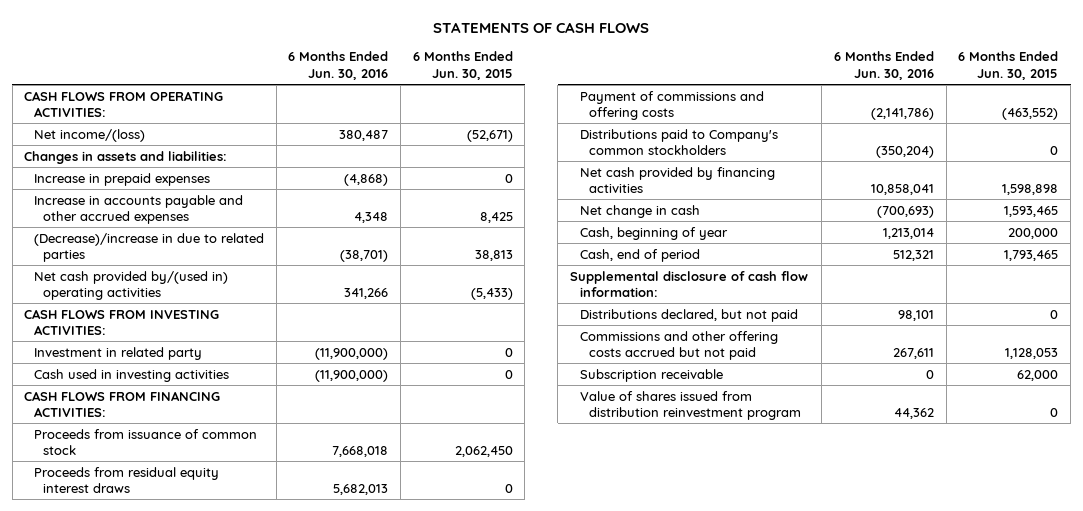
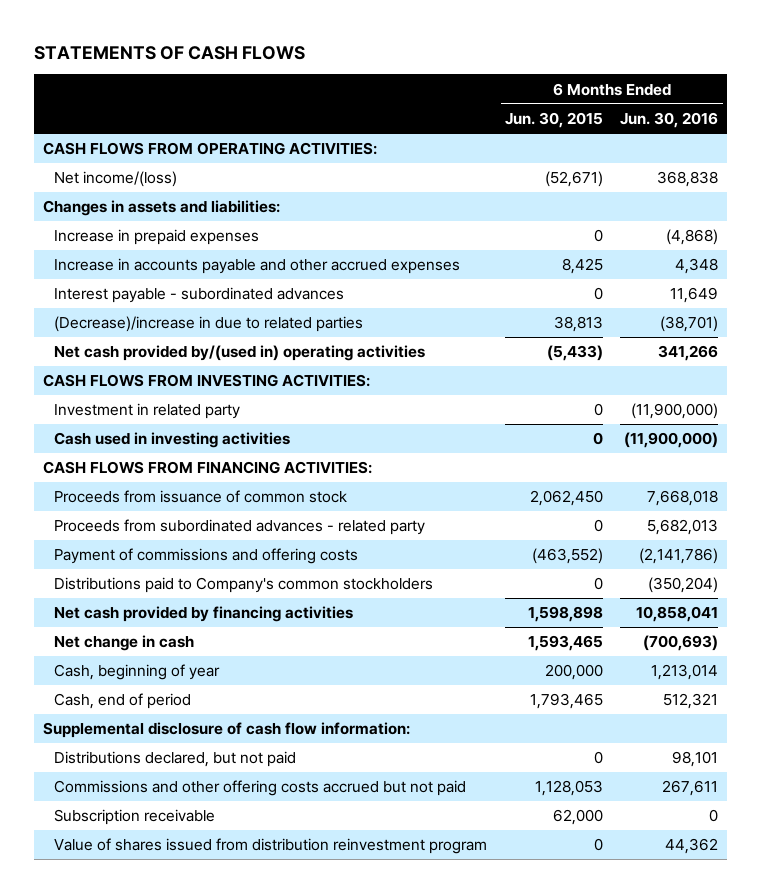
[339,129,389,141] 380,487 -> [657,171,719,188] 368,838
none -> [54,287,345,304] Interest payable - subordinated advances
[33,466,219,494] Proceeds from residual equity interest draws -> [54,519,426,536] Proceeds from subordinated advances - related party

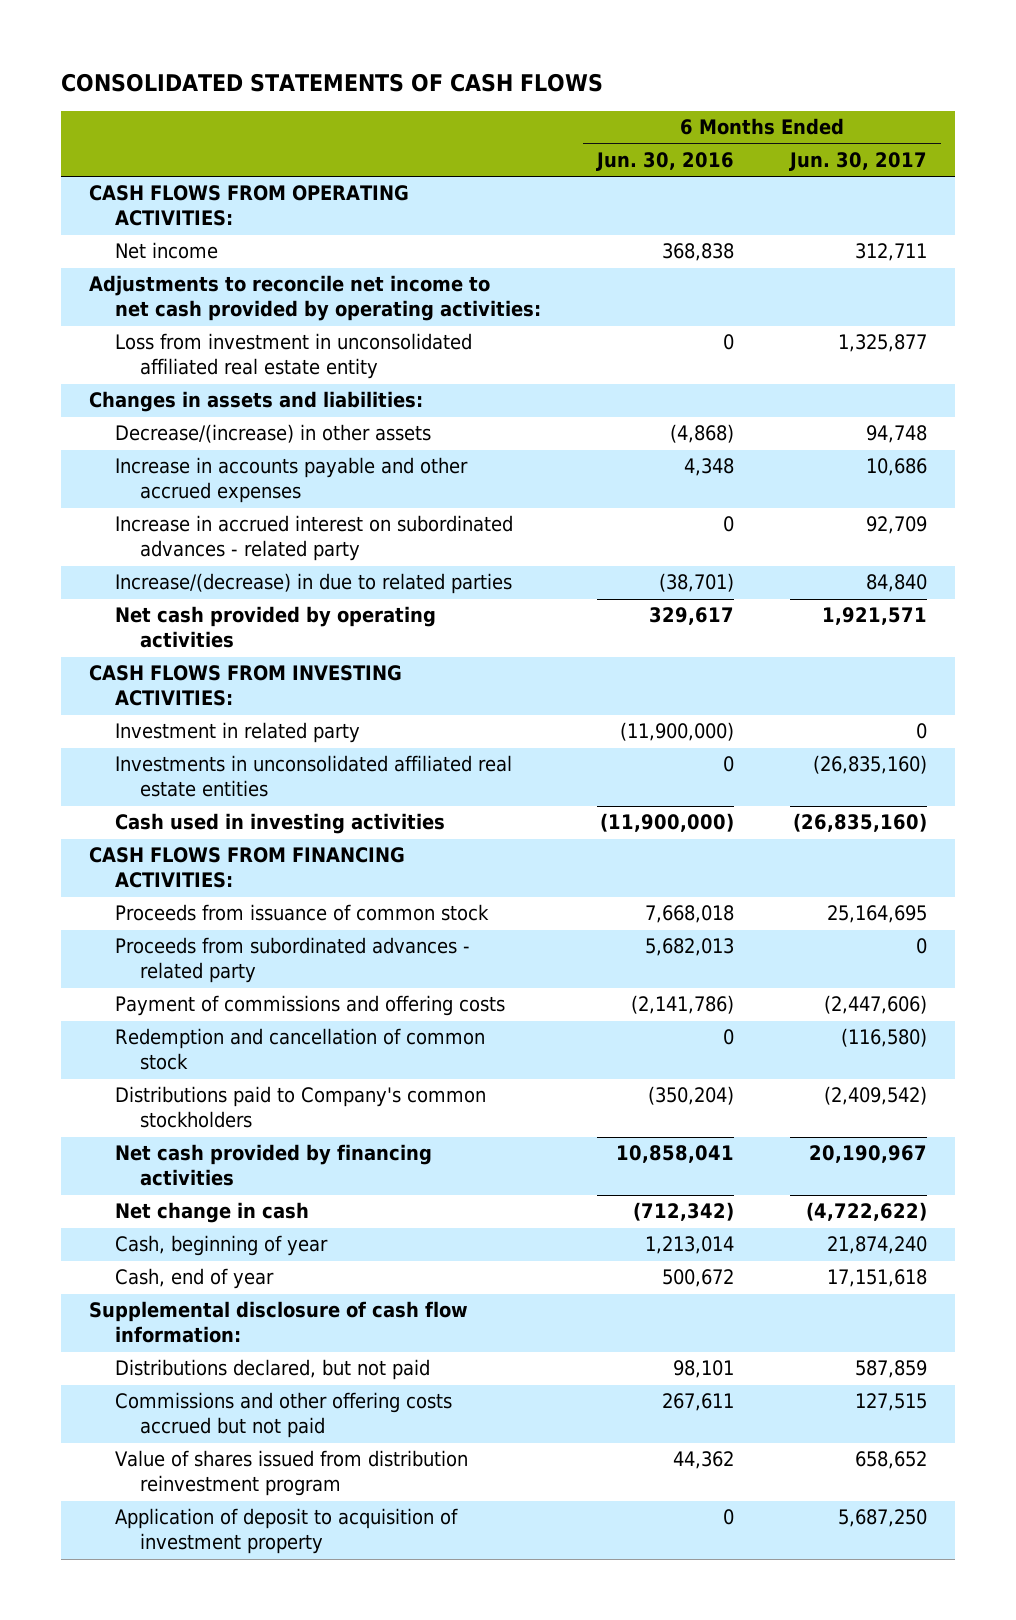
[34,45,306,60] STATEMENTS OF CASH FLOWS -> [61,73,604,93] CONSOLIDATED STATEMENTS OF CASH FLOWS
[504,112,603,129] Jun. 30, 2015 -> none
none -> [788,151,927,171] Jun. 30, 2017
[54,171,178,188] Net income/(loss) -> [114,242,218,260] Net income
none -> [89,275,541,322] Adjustments to reconcile net income to net cash provided by operating activities:
none -> [114,333,472,380] Loss from investment in unconsolidated affiliated real estate entity
[54,229,260,246] Increase in prepaid expenses -> [114,424,431,444] Decrease/(increase) in other assets
[54,287,345,304] Interest payable - subordinated advances -> none
none -> [114,515,513,562] Increase in accrued interest on subordinated advances - related party
[54,316,364,333] (Decrease)/increase in due to related parties -> [114,573,512,595] Increase/(decrease) in due to related parties
[54,345,426,362] Net cash provided by/(used in) operating activities -> [114,606,436,649] Net cash provided by operating activities
[658,345,719,362] 341,266 -> [648,607,734,626] 329,617
none -> [114,755,512,798] Investments in unconsolidated affiliated real estate entities
none -> [114,1028,485,1071] Redemption and cancellation of common stock
[643,635,719,652] (700,693) -> [632,1202,734,1222] (712,342)
[54,693,192,710] Cash, end of period -> [114,1268,274,1290] Cash, end of year
[663,693,719,710] 512,321 -> [661,1269,734,1288] 500,672
[54,809,216,826] Subscription receivable -> none
none -> [114,1508,458,1555] Application of deposit to acquisition of investment property

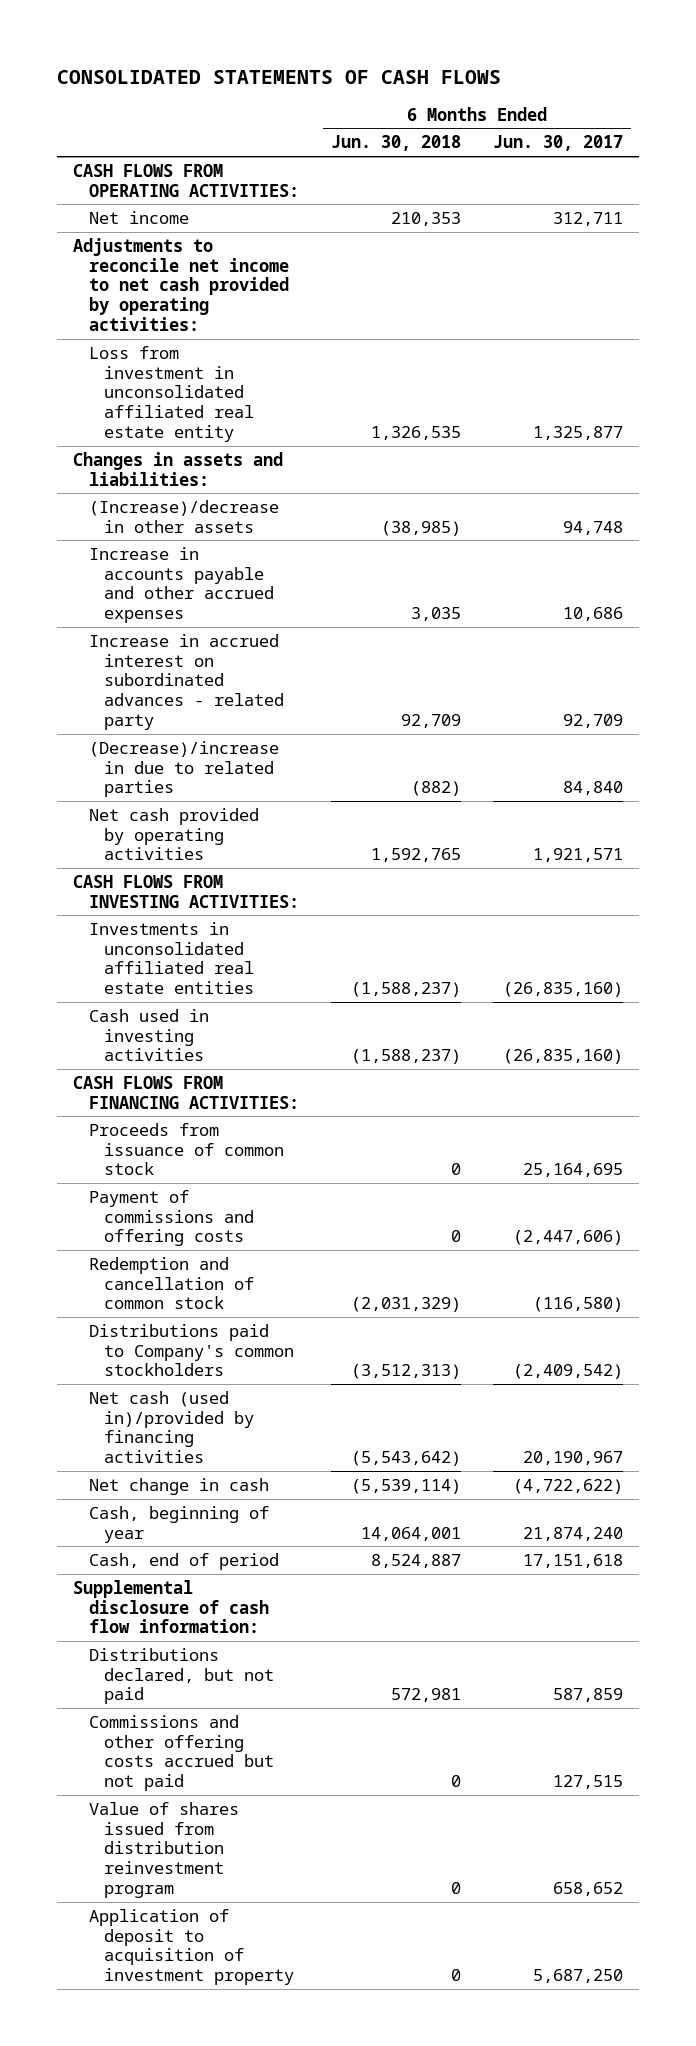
[595,151,734,171] Jun. 30, 2016 -> none
none -> [330,135,461,152] Jun. 30, 2018
[114,424,431,444] Decrease/(increase) in other assets -> [88,499,279,533] (Increase)/decrease in other assets
[114,573,512,595] Increase/(decrease) in due to related parties -> [88,740,279,798] (Decrease)/increase in due to related parties
[114,722,360,744] Investment in related party -> none
[114,937,470,984] Proceeds from subordinated advances - related party -> none
[114,1144,432,1187] Net cash provided by financing activities -> [88,1390,255,1464] Net cash (used in)/provided by financing activities
[114,1268,274,1290] Cash, end of year -> [88,1552,279,1570] Cash, end of period

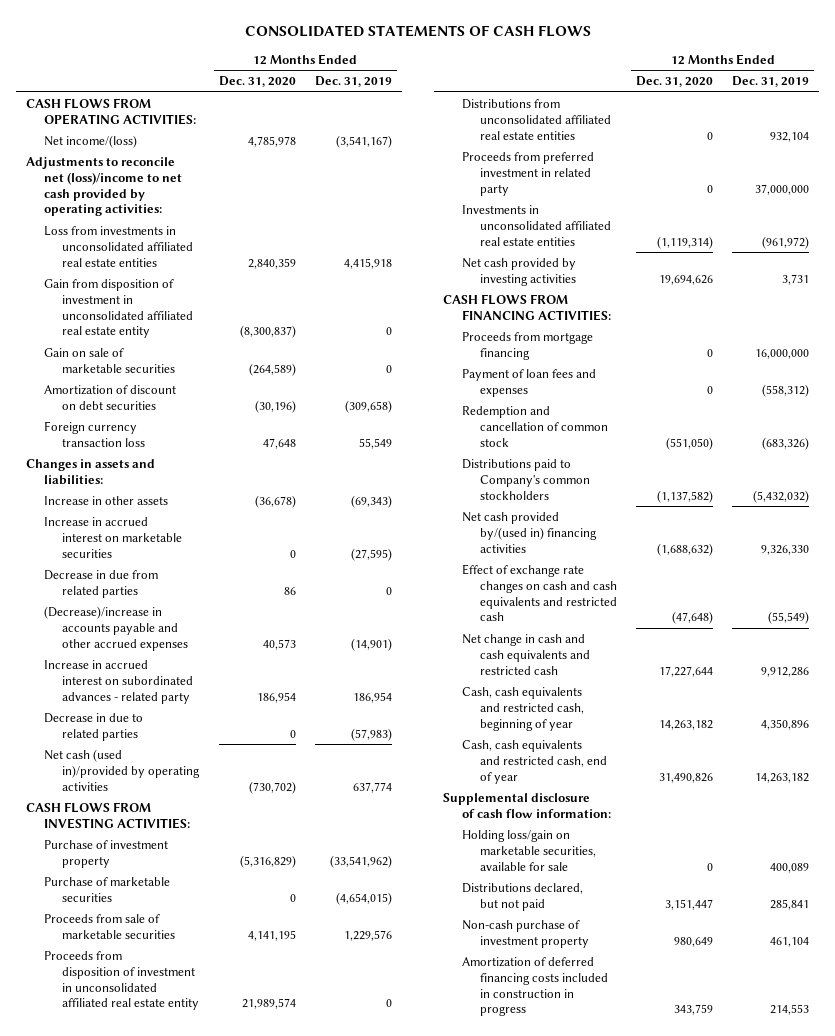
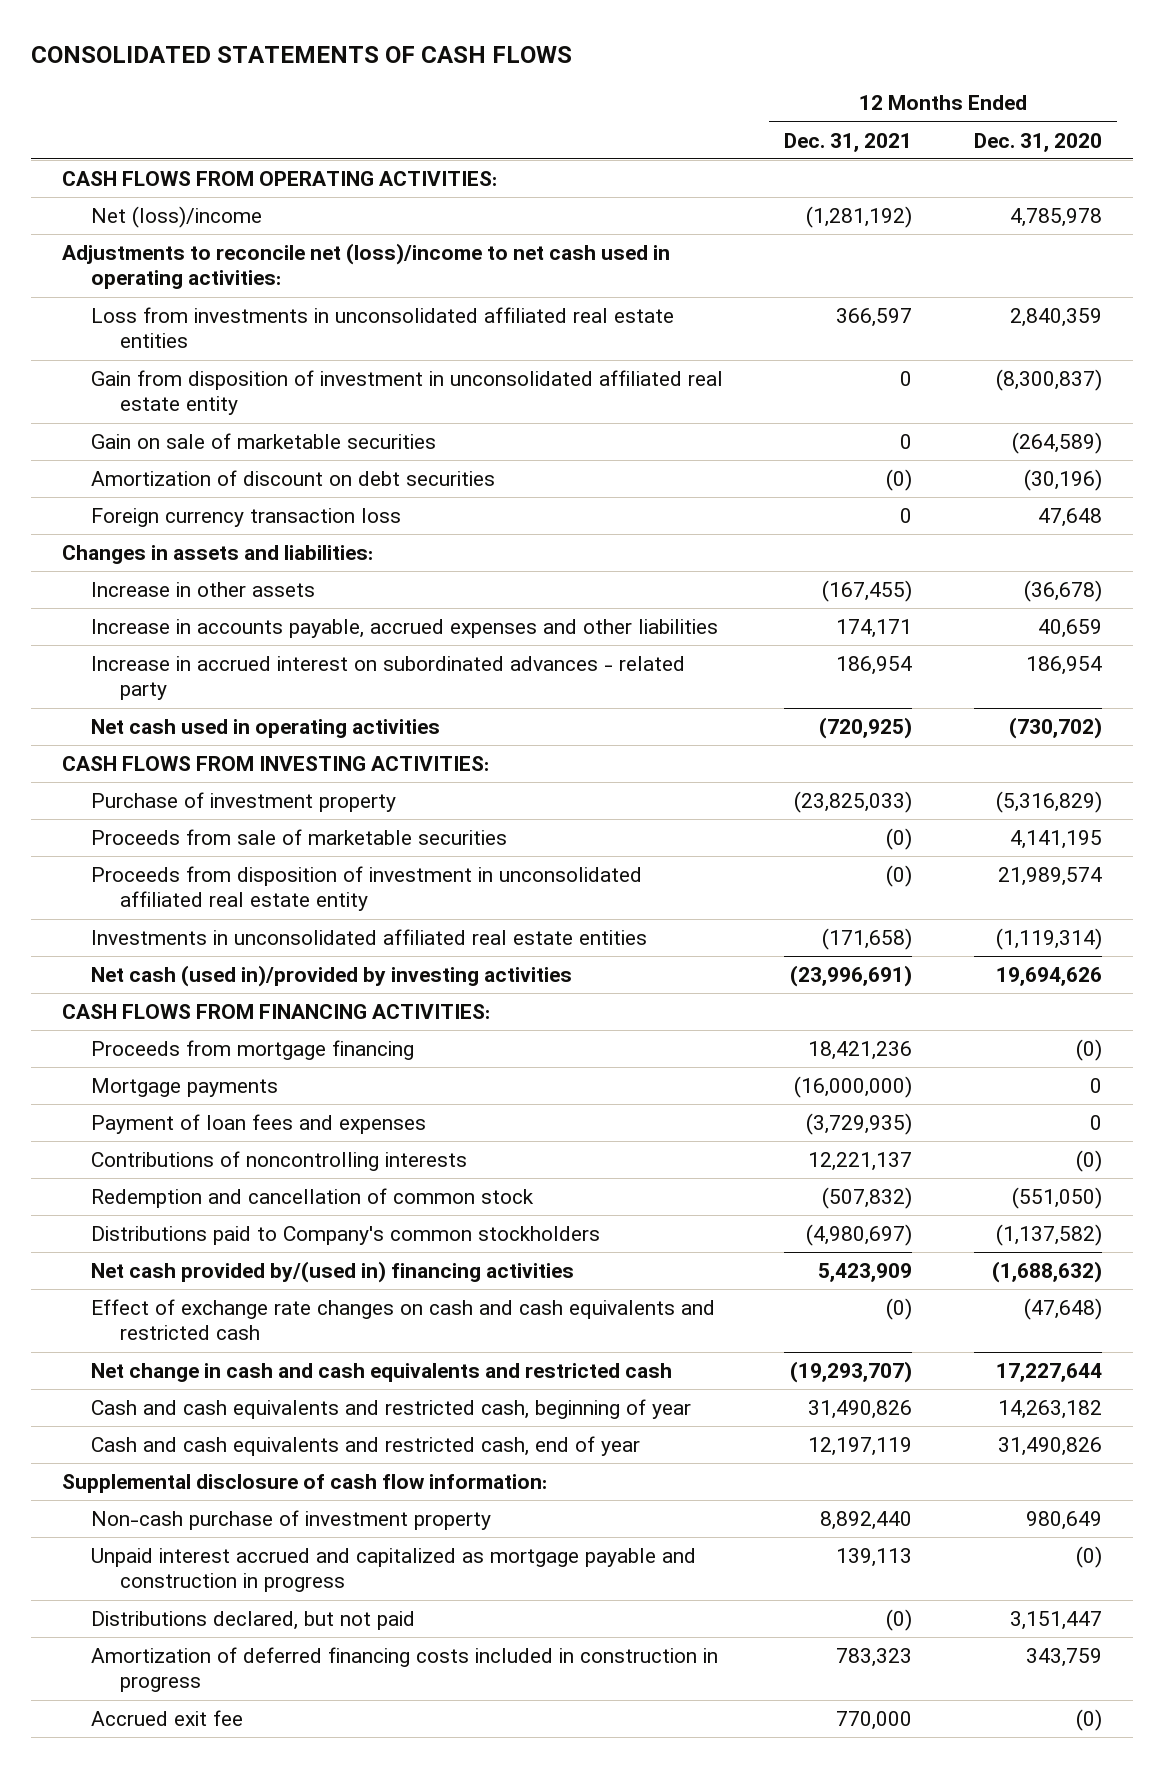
[314,76,392,88] Dec. 31, 2019 -> none
none -> [784,132,913,152] Dec. 31, 2021
[44,134,138,148] Net income/(loss) -> [90,206,262,229] Net (loss)/income
[25,156,183,217] Adjustments to reconcile net (loss)/income to net cash provided by operating activities: -> [61,243,670,290] Adjustments to reconcile net (loss)/income to net cash used in operating activities:
[44,516,183,558] Increase in accrued interest on marketable securities -> none
[44,569,159,598] Decrease in due from related parties -> none
[44,605,189,651] (Decrease)/increase in accounts payable and other accrued expenses -> [90,619,718,639] Increase in accounts payable, accrued expenses and other liabilities
[262,638,296,650] 40,573 -> [1038,619,1103,639] 40,659
[44,712,144,741] Decrease in due to related parties -> none
[44,748,201,791] Net cash (used in)/provided by operating activities -> [90,719,440,739] Net cash used in operating activities
[44,876,171,902] Purchase of marketable securities -> none
[461,98,611,140] Distributions from unconsolidated affiliated real estate entities -> none
[461,151,594,196] Proceeds from preferred investment in related party -> none
[461,257,576,286] Net cash provided by investing activities -> [90,965,572,988] Net cash (used in)/provided by investing activities
[707,348,714,357] 0 -> [1076,1039,1103,1062] (0)
none -> [90,1078,278,1098] Mortgage payments
none -> [90,1151,467,1172] Contributions of noncontrolling interests
[461,686,584,731] Cash, cash equivalents and restricted cash, beginning of year -> [90,1399,691,1420] Cash and cash equivalents and restricted cash, beginning of year
[461,739,607,784] Cash, cash equivalents and restricted cash, end of year -> [90,1436,640,1457] Cash and cash equivalents and restricted cash, end of year
[461,829,596,871] Holding loss/gain on marketable securities, available for sale -> none
none -> [90,1548,696,1593] Unpaid interest accrued and capitalized as mortgage payable and construction in progress
[461,882,583,911] Distributions declared, but not paid -> [90,1611,415,1631] Distributions declared, but not paid
none -> [90,1710,243,1727] Accrued exit fee

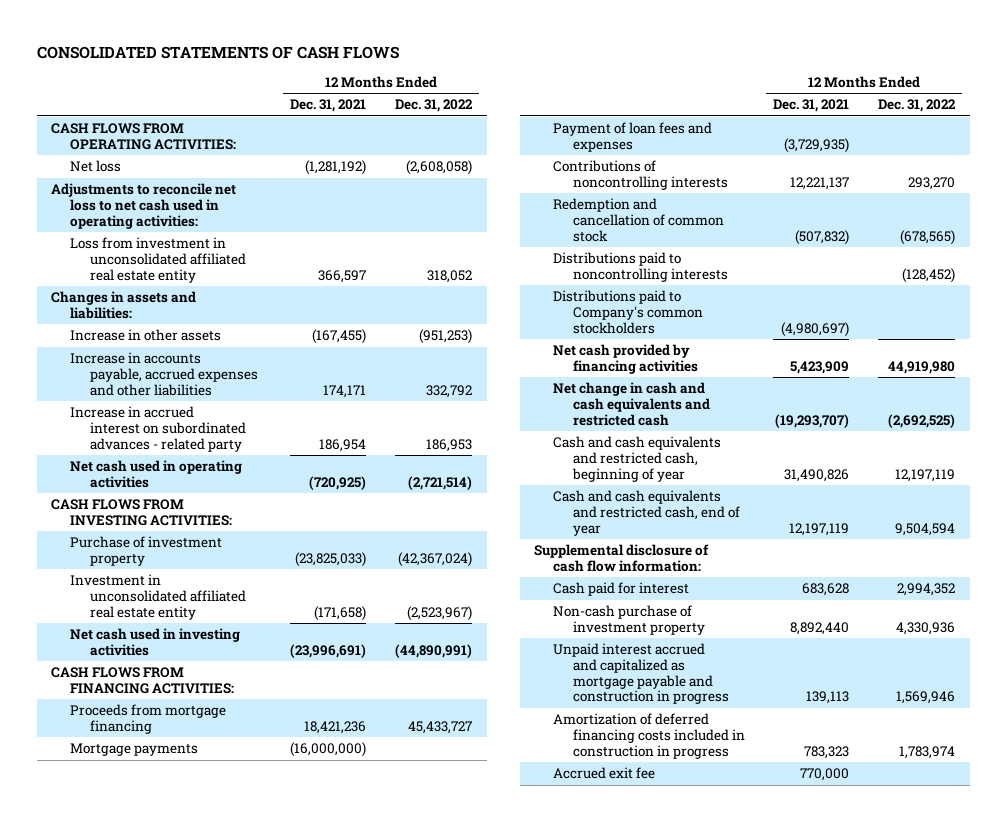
[974,132,1103,152] Dec. 31, 2020 -> none
none -> [395,99,474,113] Dec. 31, 2022
[90,370,723,416] Gain from disposition of investment in unconsolidated affiliated real estate entity -> none
[90,433,436,450] Gain on sale of marketable securities -> none
[90,470,495,487] Amortization of discount on debt securities -> none
[90,508,401,528] Foreign currency transaction loss -> none
[90,206,262,229] Net (loss)/income -> [70,160,122,173] Net loss
[61,243,670,290] Adjustments to reconcile net (loss)/income to net cash used in operating activities: -> [51,183,237,229] Adjustments to reconcile net loss to net cash used in operating activities:
[90,307,674,349] Loss from investments in unconsolidated affiliated real estate entities -> [70,237,246,283] Loss from investment in unconsolidated affiliated real estate entity
[90,829,507,846] Proceeds from sale of marketable securities -> none
[90,866,642,912] Proceeds from disposition of investment in unconsolidated affiliated real estate entity -> none
[90,929,647,946] Investments in unconsolidated affiliated real estate entities -> [70,574,246,620] Investment in unconsolidated affiliated real estate entity
[90,965,572,988] Net cash (used in)/provided by investing activities -> [70,628,241,656] Net cash used in investing activities
none -> [553,252,728,282] Distributions paid to noncontrolling interests
[90,1299,715,1341] Effect of exchange rate changes on cash and cash equivalents and restricted cash -> none
[90,1261,574,1284] Net cash provided by/(used in) financing activities -> [553,344,698,374] Net cash provided by financing activities
none -> [553,582,690,597] Cash paid for interest
[90,1611,415,1631] Distributions declared, but not paid -> none

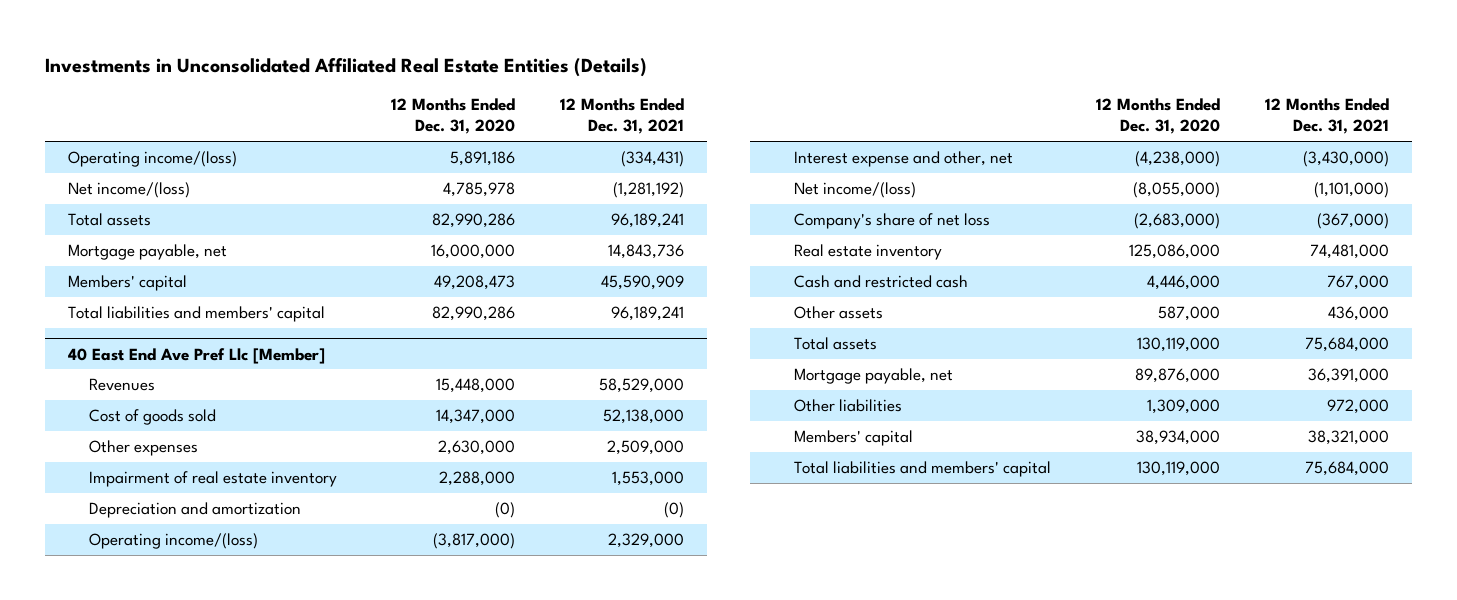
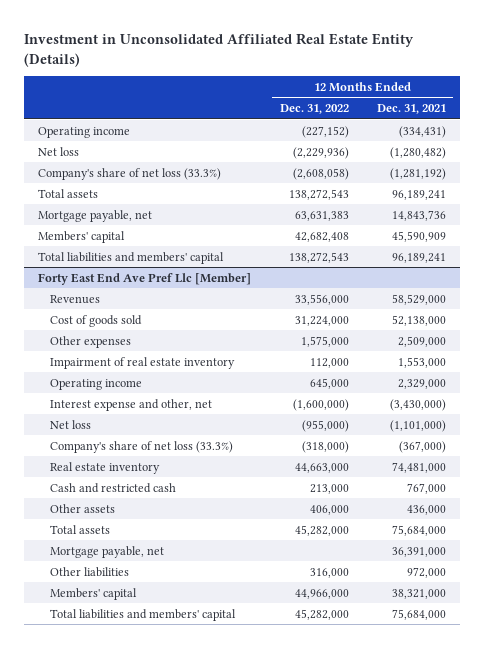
[45,58,648,78] Investments in Unconsolidated Affiliated Real Estate Entities (Details) -> [24,33,415,67] Investment in Unconsolidated Affiliated Real Estate Entity (Details)
[391,98,516,135] 12 Months Ended Dec. 31, 2020 -> none
none -> [279,104,349,115] Dec. 31, 2022
[67,151,237,168] Operating income/(loss) -> [38,126,131,138] Operating income
[67,182,190,199] Net income/(loss) -> [38,146,80,156] Net loss
[613,182,685,199] (1,281,192) -> [389,146,446,159] (1,280,482)
none -> [38,167,222,180] Company's share of net loss (33.3%)
[67,347,325,364] 40 East End Ave Pref Llc [Member] -> [38,272,252,285] Forty East End Ave Pref Llc [Member]
[89,502,302,519] Depreciation and amortization -> none
[89,533,259,550] Operating income/(loss) -> [49,378,142,390] Operating income
[794,182,917,199] Net income/(loss) -> [49,419,91,429] Net loss
[794,213,991,230] Company's share of net loss -> [49,440,233,453] Company's share of net loss (33.3%)

